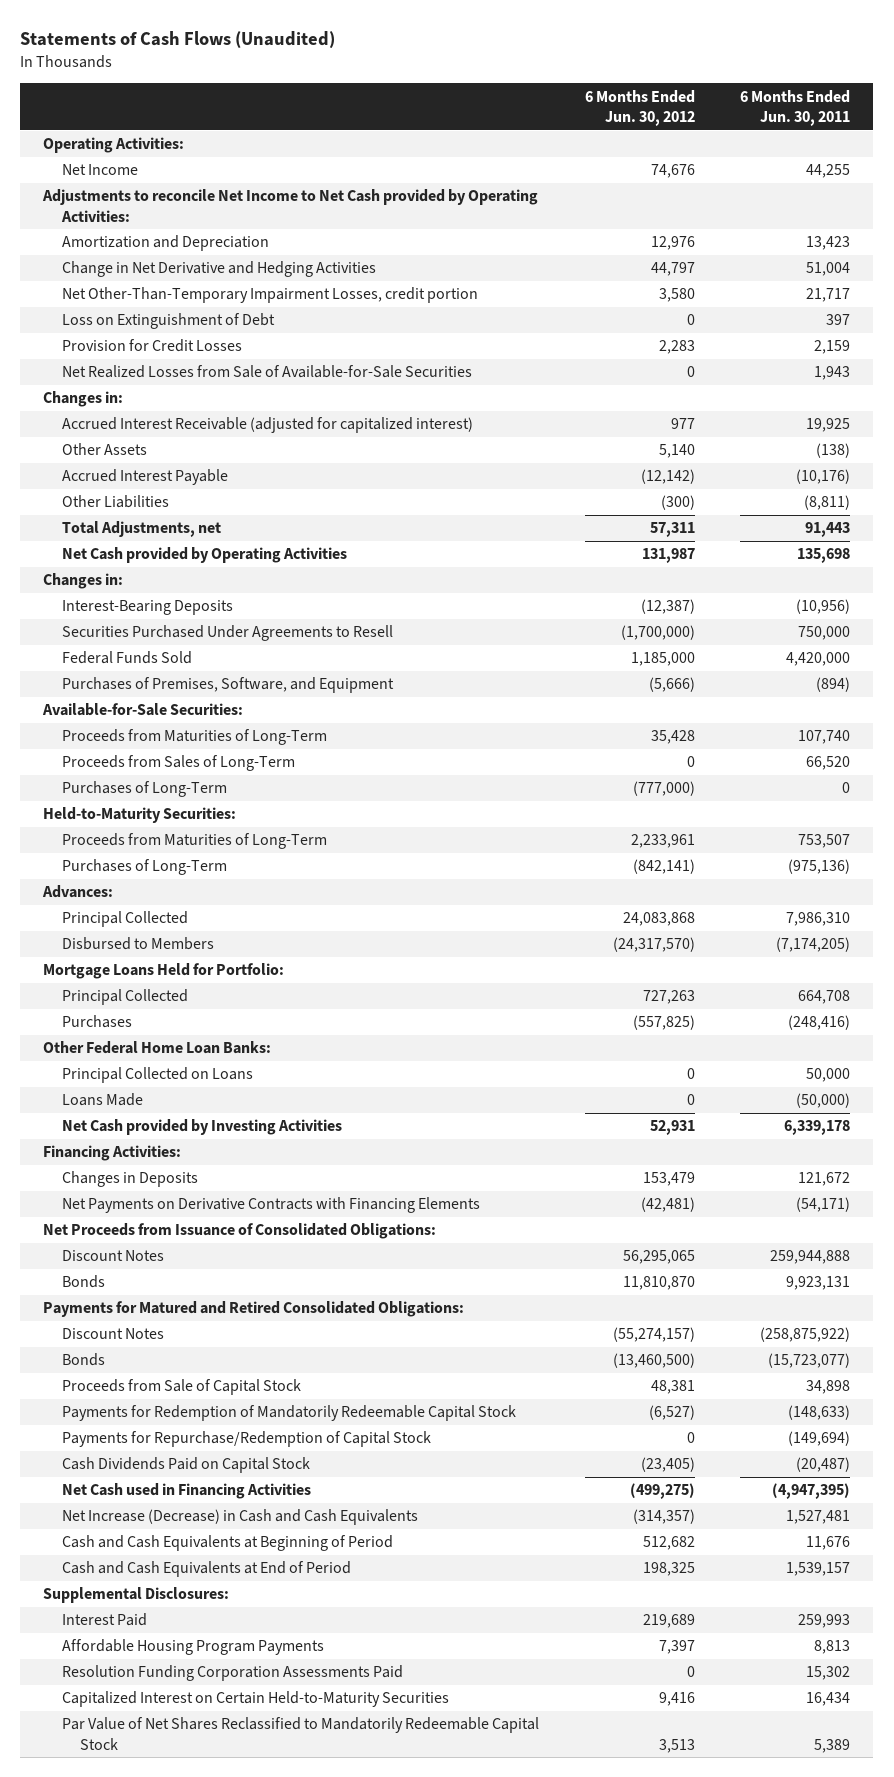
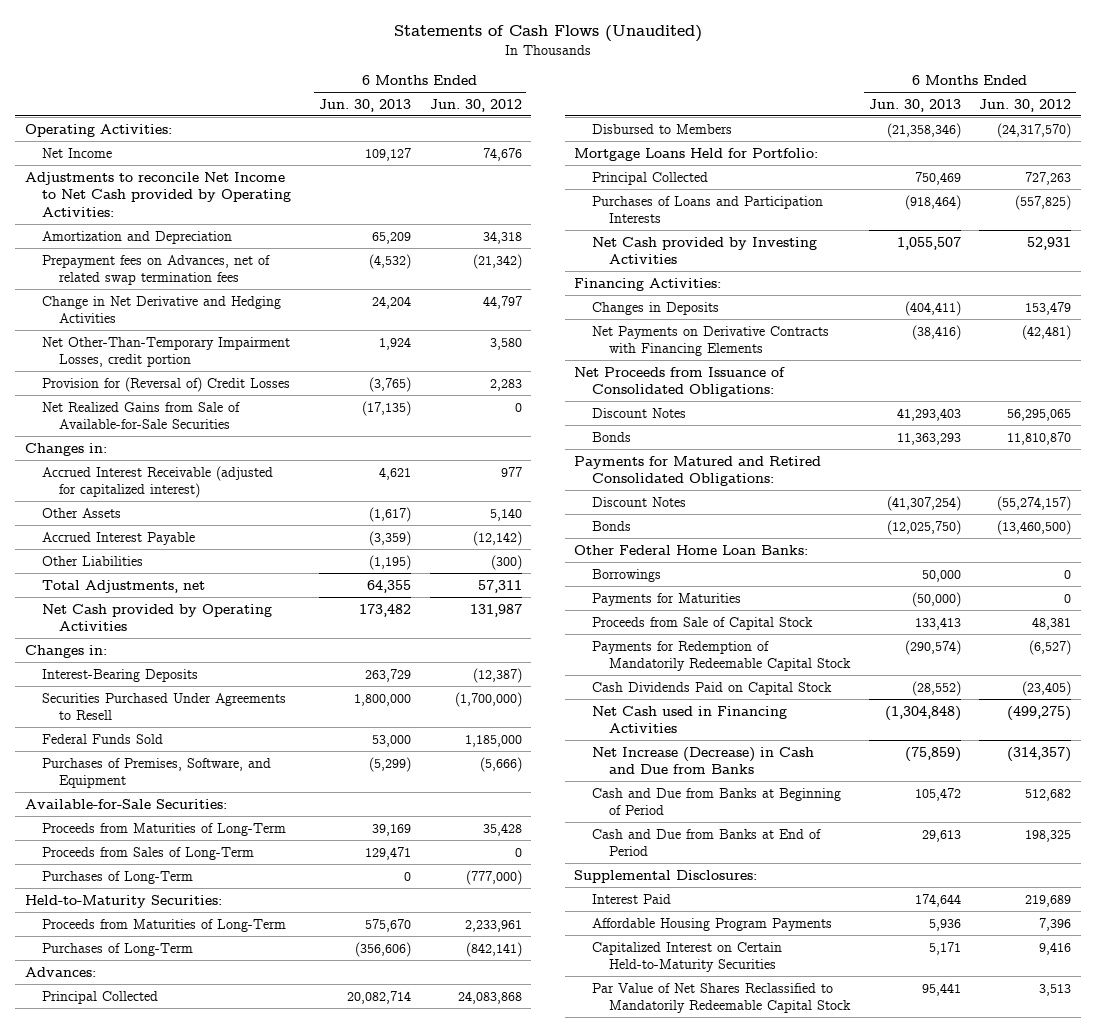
[740,89,851,127] 6 Months Ended Jun. 30, 2011 -> none
none -> [319,98,412,112] Jun. 30, 2013
[650,236,695,251] 12,976 -> [482,230,522,244] 34,318
none -> [41,254,270,286] Prepayment fees on Advances, net of related swap termination fees
[61,313,275,330] Loss on Extinguishment of Debt -> none
[61,339,242,353] Provision for Credit Losses -> [41,376,290,392] Provision for (Reversal of) Credit Losses
[61,365,472,379] Net Realized Losses from Sale of Available-for-Sale Securities -> [41,401,240,430] Net Realized Gains from Sale of Available-for-Sale Securities
[61,1067,253,1084] Principal Collected on Loans -> none
[61,1093,143,1107] Loans Made -> none
[61,1015,132,1029] Purchases -> [591,195,823,224] Purchases of Loans and Participation Interests
[43,1041,272,1055] Other Federal Home Loan Banks: -> [574,544,809,555] Other Federal Home Loan Banks:
none -> [591,568,661,582] Borrowings
none -> [591,592,741,606] Payments for Maturities
[61,1431,431,1448] Payments for Repurchase/Redemption of Capital Stock -> none
[61,1509,418,1526] Net Increase (Decrease) in Cash and Cash Equivalents -> [591,746,814,775] Net Increase (Decrease) in Cash and Due from Banks
[61,1535,393,1552] Cash and Cash Equivalents at Beginning of Period -> [591,787,841,816] Cash and Due from Banks at Beginning of Period
[61,1561,351,1578] Cash and Cash Equivalents at End of Period -> [591,828,821,857] Cash and Due from Banks at End of Period
[61,1665,403,1682] Resolution Funding Corporation Assessments Paid -> none
[658,1640,695,1655] 7,397 -> [1039,917,1072,931] 7,396

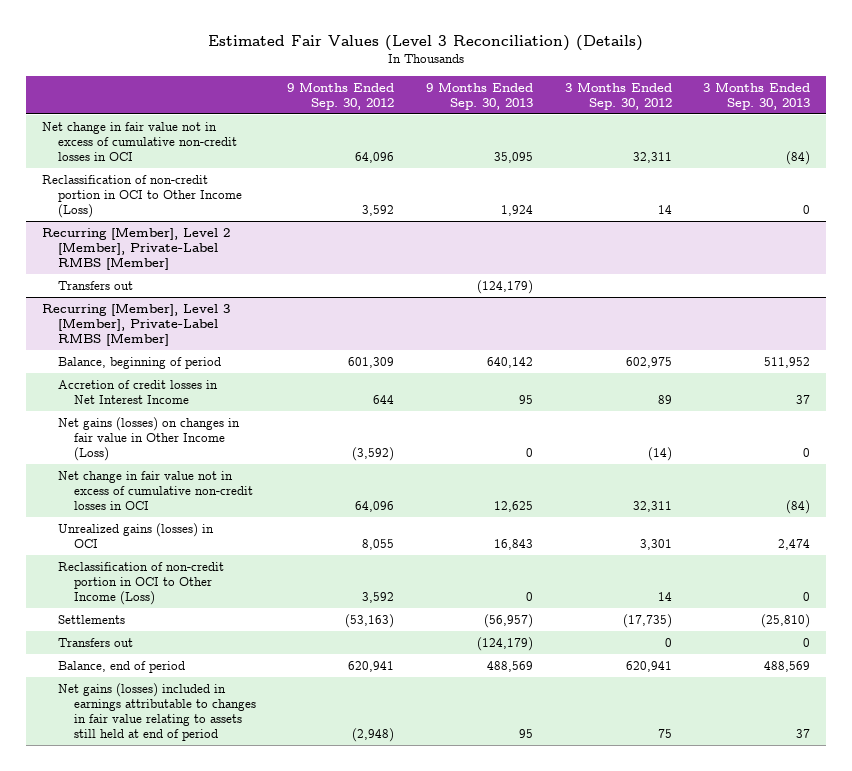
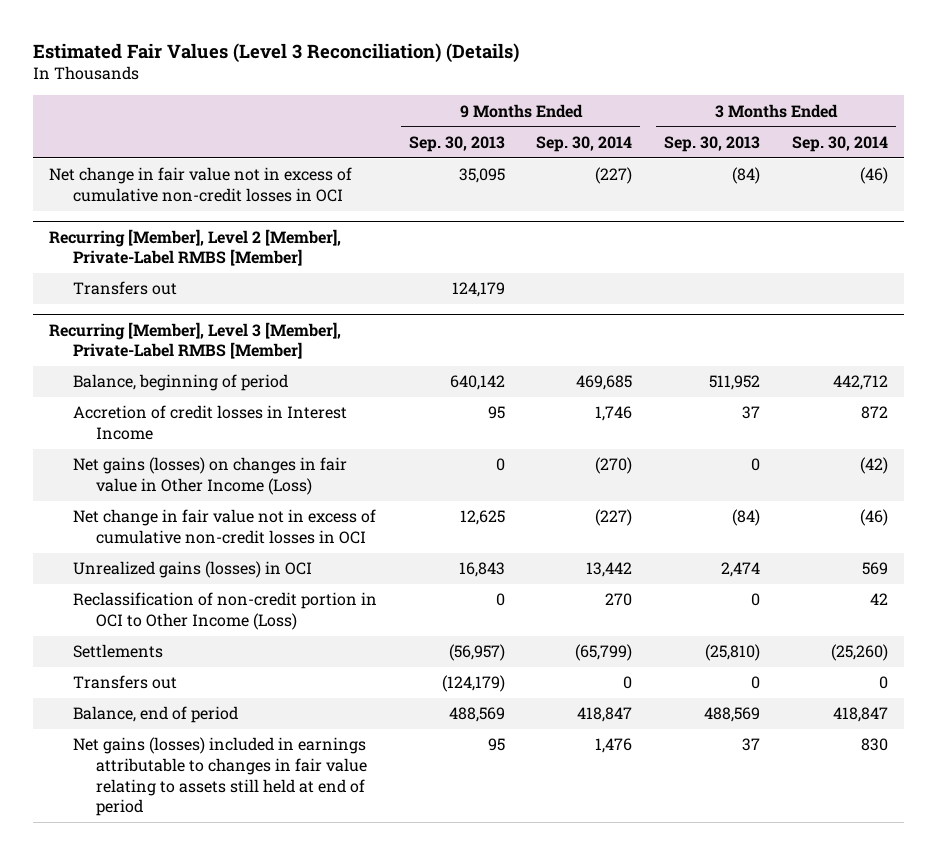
[287,81,395,110] 9 Months Ended Sep. 30, 2012 -> none
[564,81,672,110] 3 Months Ended Sep. 30, 2012 -> none
none -> [536,135,633,152] Sep. 30, 2014
none -> [792,135,889,152] Sep. 30, 2014
[42,174,242,219] Reclassification of non-credit portion in OCI to Other Income (Loss) -> none
[476,279,533,294] (124,179) -> [451,282,505,298] 124,179
[57,379,218,404] Accretion of credit losses in Net Interest Income -> [72,405,347,440] Accretion of credit losses in Interest Income

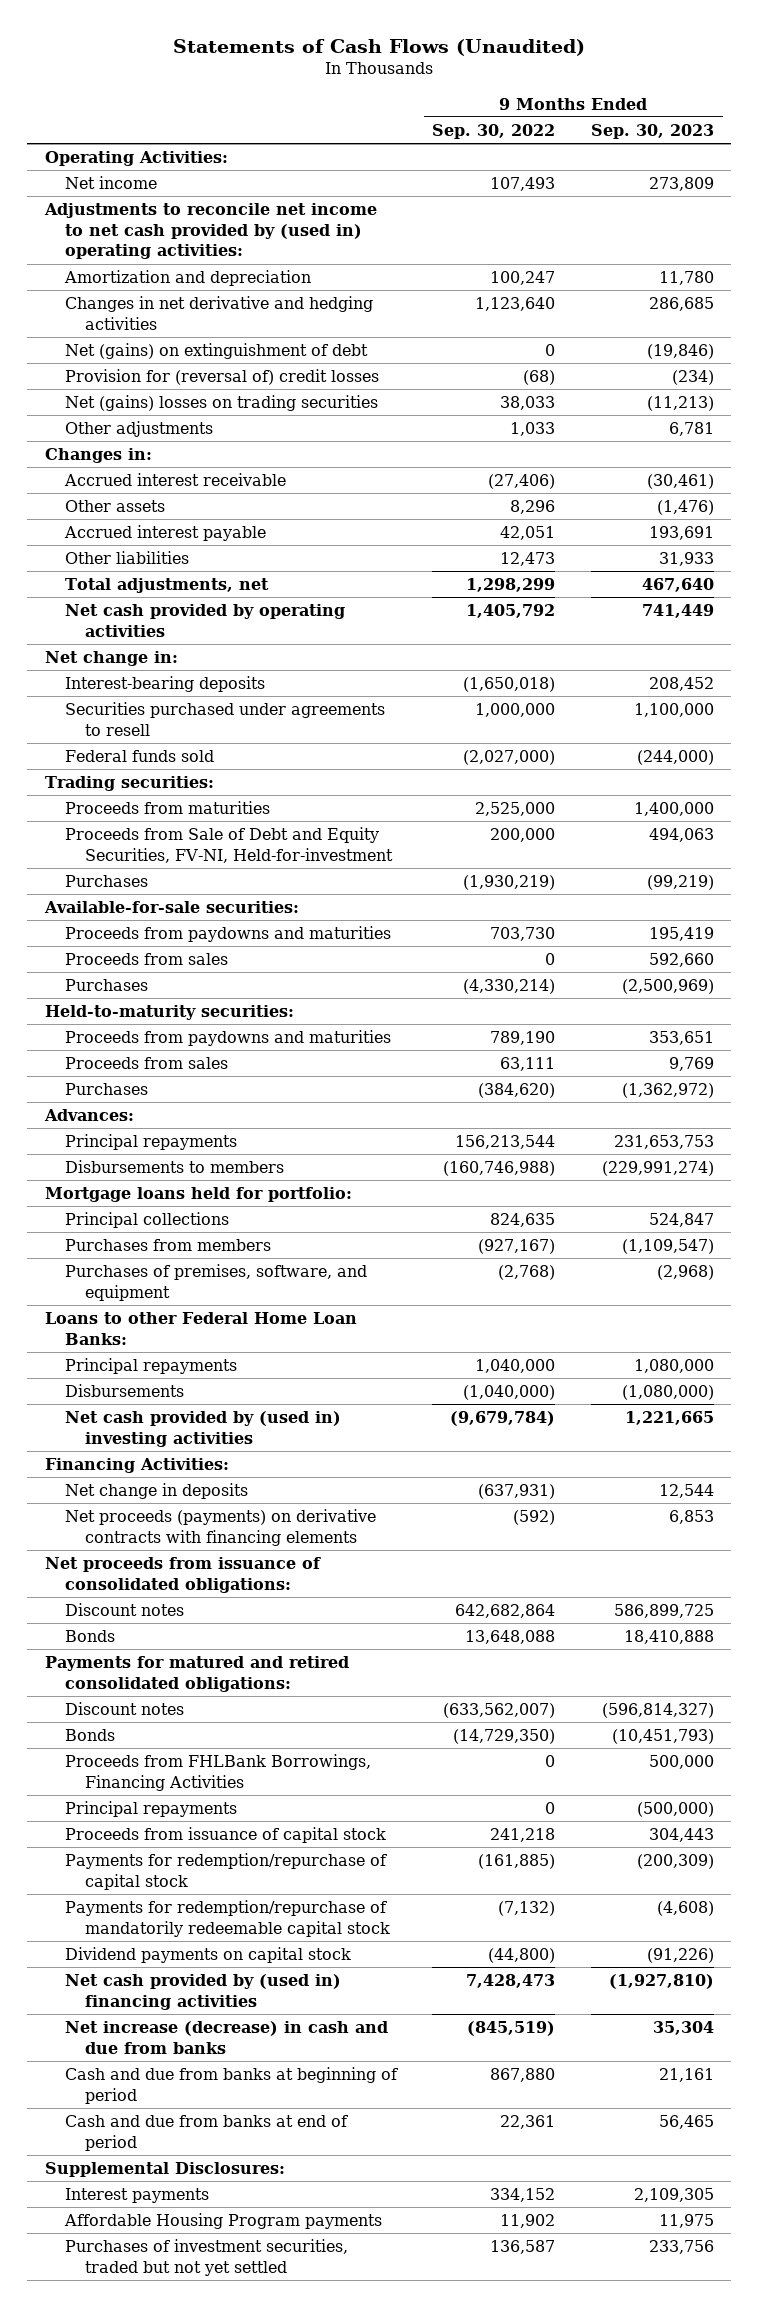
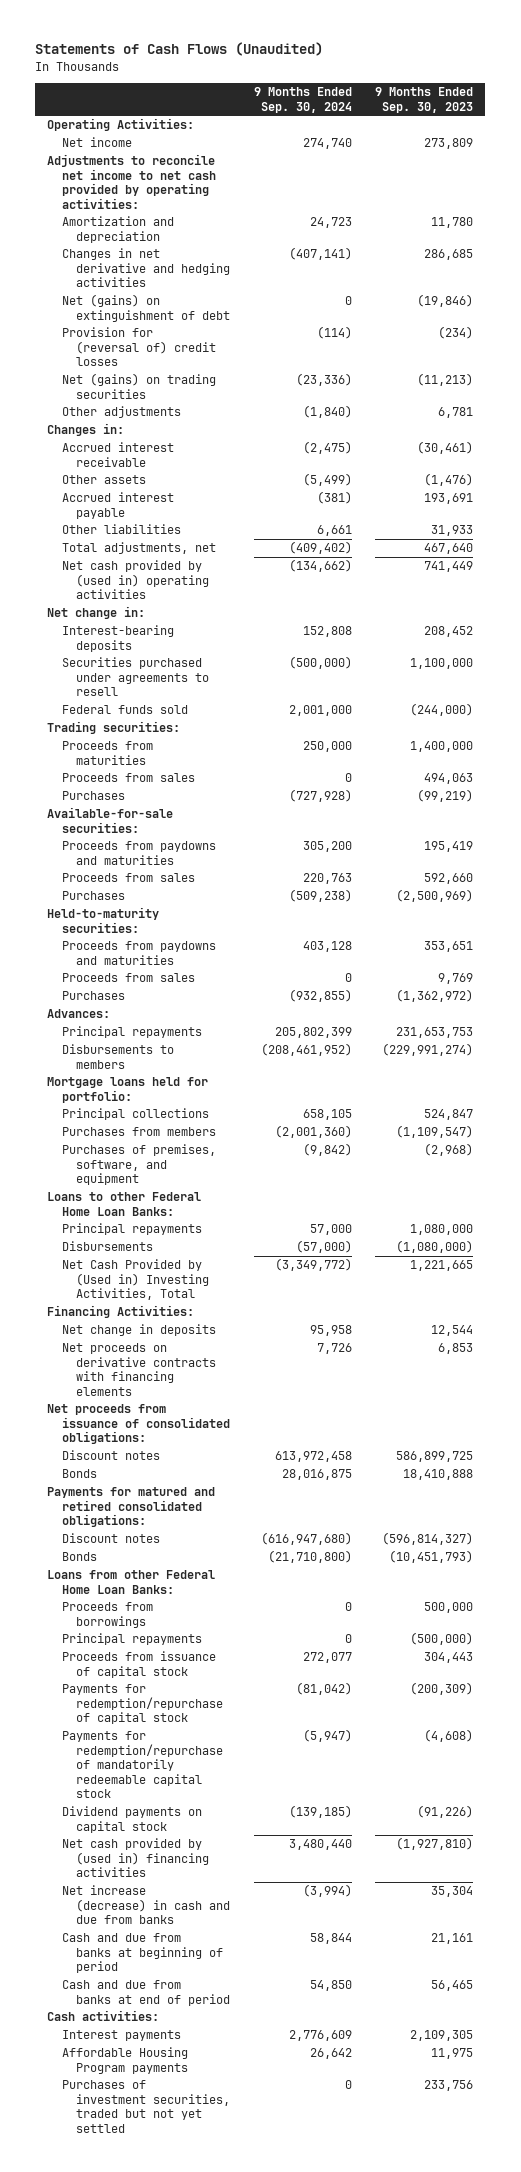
[432,123,556,139] Sep. 30, 2022 -> none
none -> [253,87,352,113] 9 Months Ended Sep. 30, 2024
[44,203,378,260] Adjustments to reconcile net income to net cash provided by (used in) operating activities: -> [47,154,216,209] Adjustments to reconcile net income to net cash provided by operating activities:
[65,395,379,412] Net (gains) losses on trading securities -> [61,373,216,399] Net (gains) on trading securities
[65,604,346,637] Net cash provided by operating activities -> [61,560,210,600] Net cash provided by (used in) operating activities
[65,827,393,863] Proceeds from Sale of Debt and Equity Securities, FV-NI, Held-for-investment -> [61,773,195,783] Proceeds from sales
[65,1411,342,1447] Net cash provided by (used in) investing activities -> [61,1259,210,1301] Net Cash Provided by (Used in) Investing Activities, Total
[65,1509,377,1546] Net proceeds (payments) on derivative contracts with financing elements -> [61,1343,217,1396] Net proceeds on derivative contracts with financing elements
none -> [47,1570,216,1594] Loans from other Federal Home Loan Banks:
[65,1754,372,1791] Proceeds from FHLBank Borrowings, Financing Activities -> [61,1602,153,1628] Proceeds from borrowings
[45,2162,286,2178] Supplemental Disclosures: -> none
none -> [47,2010,160,2022] Cash activities:

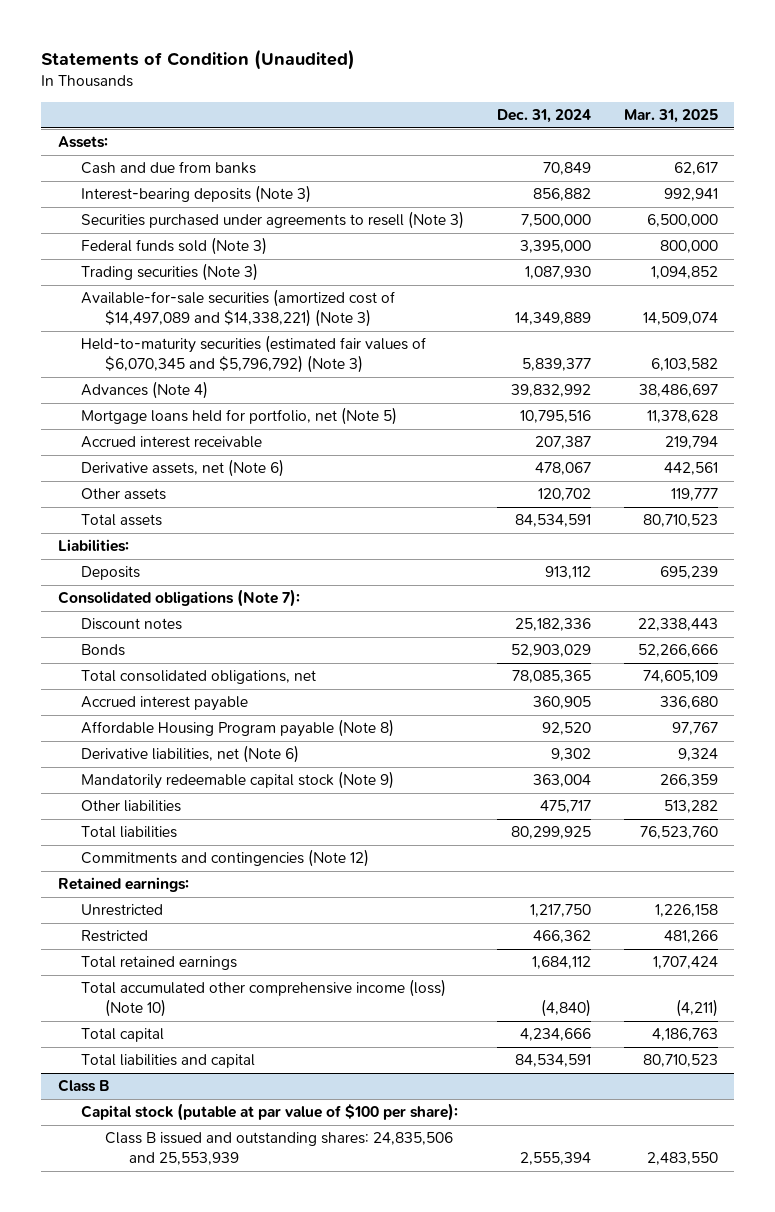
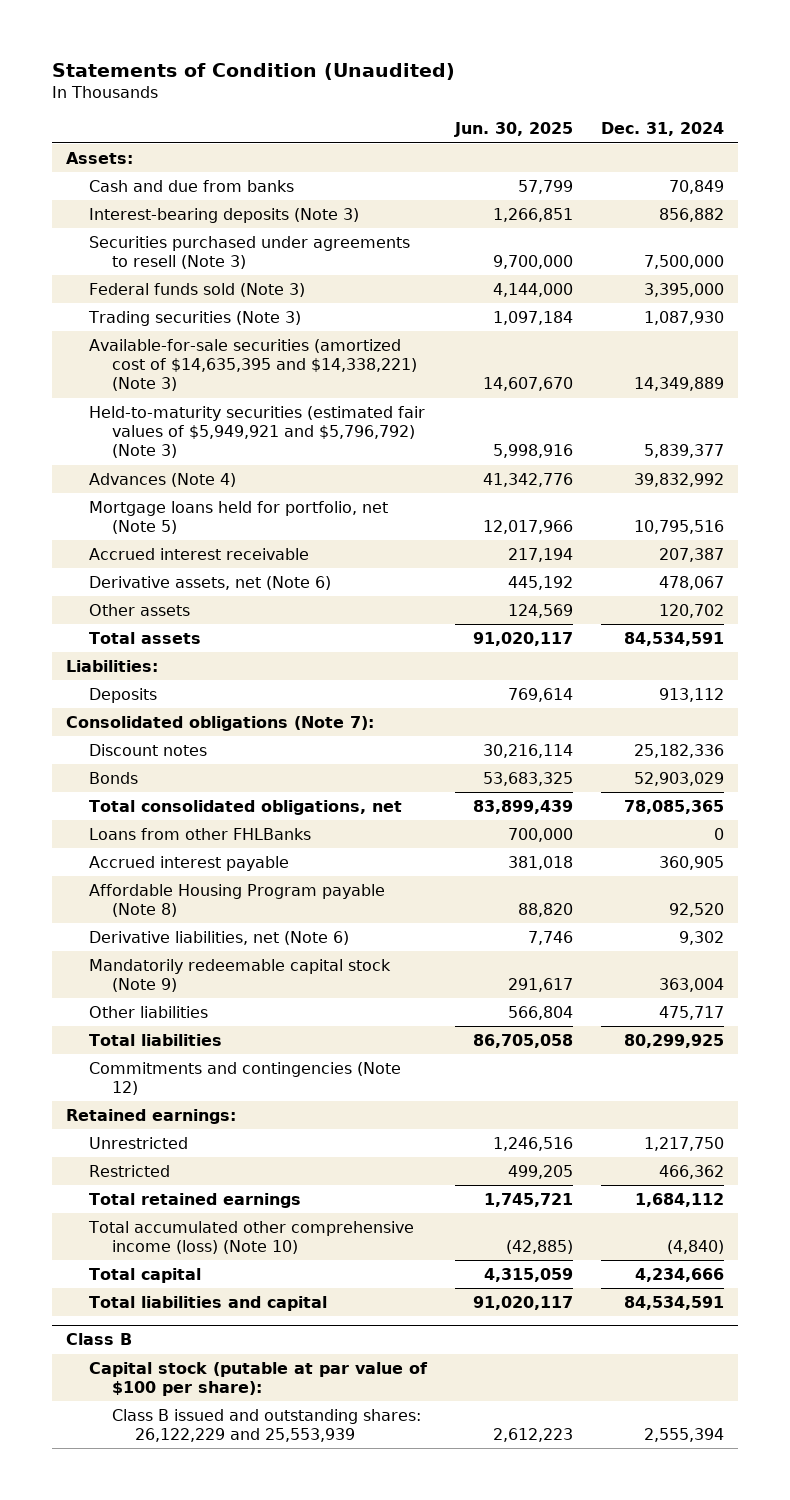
[623,108,718,123] Mar. 31, 2025 -> none
none -> [453,122,573,138] Jun. 30, 2025
[81,289,396,328] Available-for-sale securities (amortized cost of $14,497,089 and $14,338,221) (Note 3) -> [89,338,418,392] Available-for-sale securities (amortized cost of $14,635,395 and $14,338,221) (Note 3)
[81,335,427,374] Held-to-maturity securities (estimated fair values of $6,070,345 and $5,796,792) (Note 3) -> [89,405,426,459] Held-to-maturity securities (estimated fair values of $5,949,921 and $5,796,792) (Note 3)
none -> [89,827,312,840] Loans from other FHLBanks
[105,1132,454,1166] Class B issued and outstanding shares: 24,835,506 and 25,553,939 -> [112,1408,422,1443] Class B issued and outstanding shares: 26,122,229 and 25,553,939

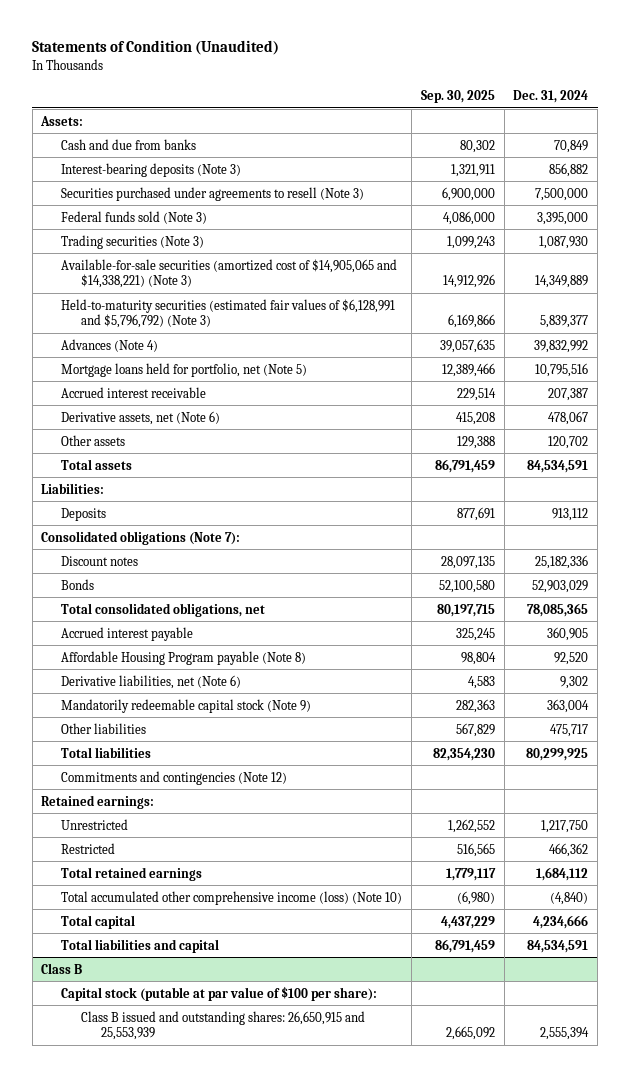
[453,122,573,138] Jun. 30, 2025 -> none
none -> [420,89,495,103] Sep. 30, 2025
[89,338,418,392] Available-for-sale securities (amortized cost of $14,635,395 and $14,338,221) (Note 3) -> [61,258,398,288] Available-for-sale securities (amortized cost of $14,905,065 and $14,338,221) (Note 3)
[89,405,426,459] Held-to-maturity securities (estimated fair values of $5,949,921 and $5,796,792) (Note 3) -> [61,298,396,328] Held-to-maturity securities (estimated fair values of $6,128,991 and $5,796,792) (Note 3)
[89,827,312,840] Loans from other FHLBanks -> none
[112,1408,422,1443] Class B issued and outstanding shares: 26,122,229 and 25,553,939 -> [81,1010,366,1040] Class B issued and outstanding shares: 26,650,915 and 25,553,939

